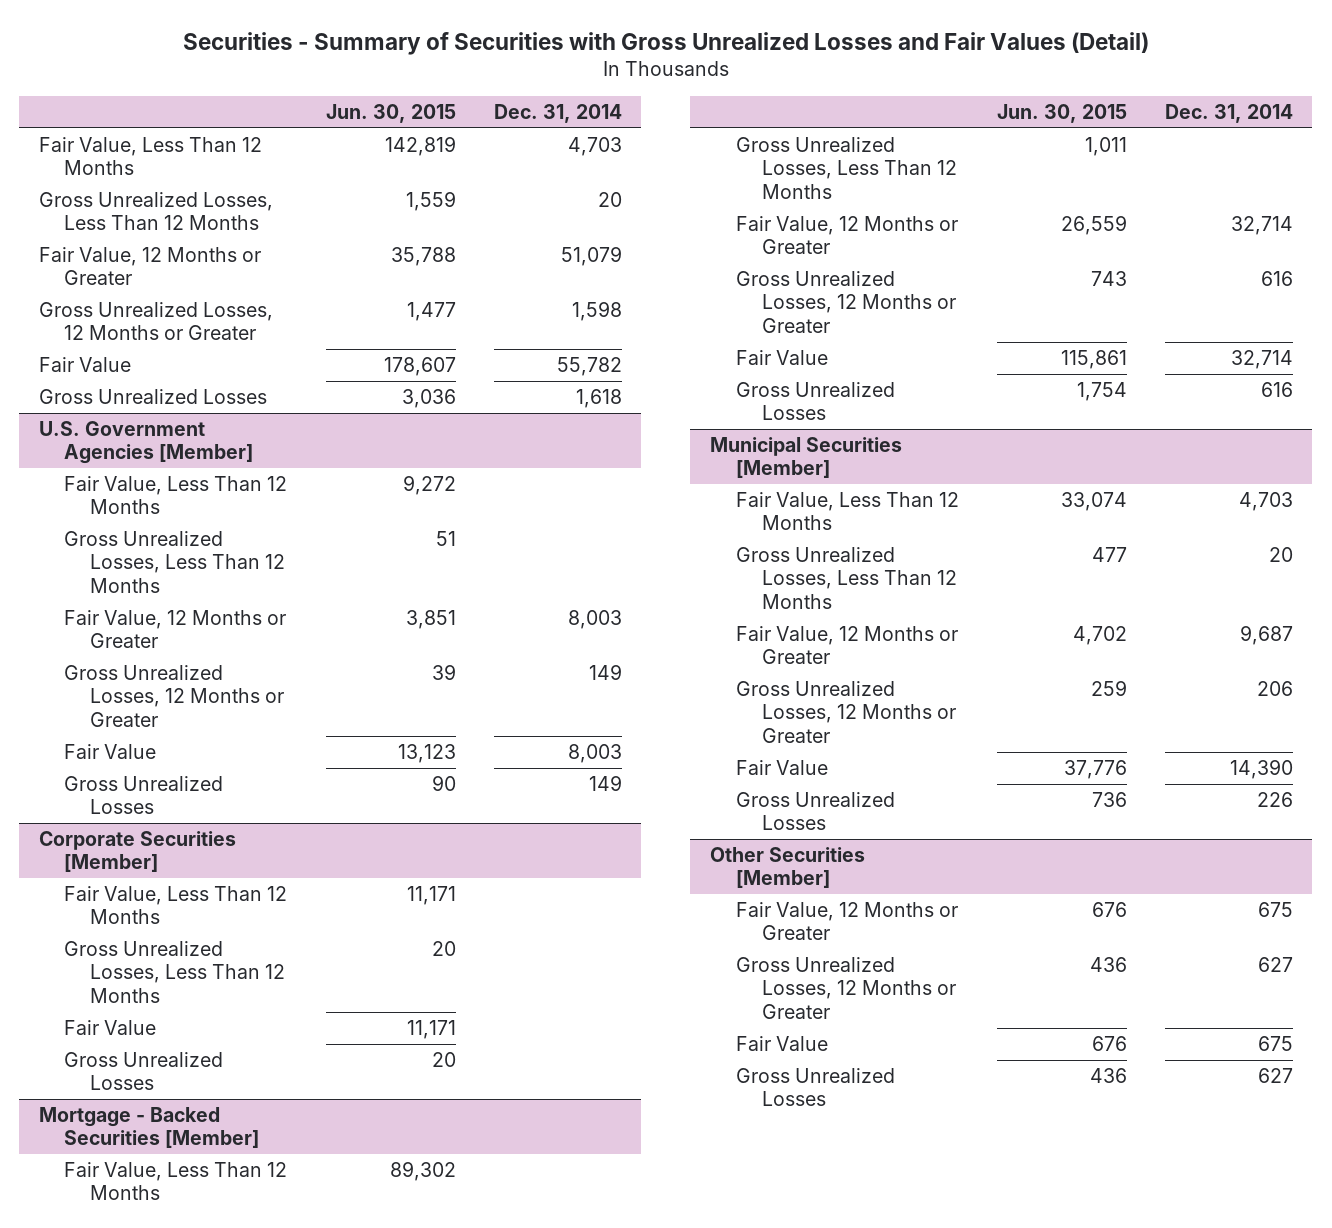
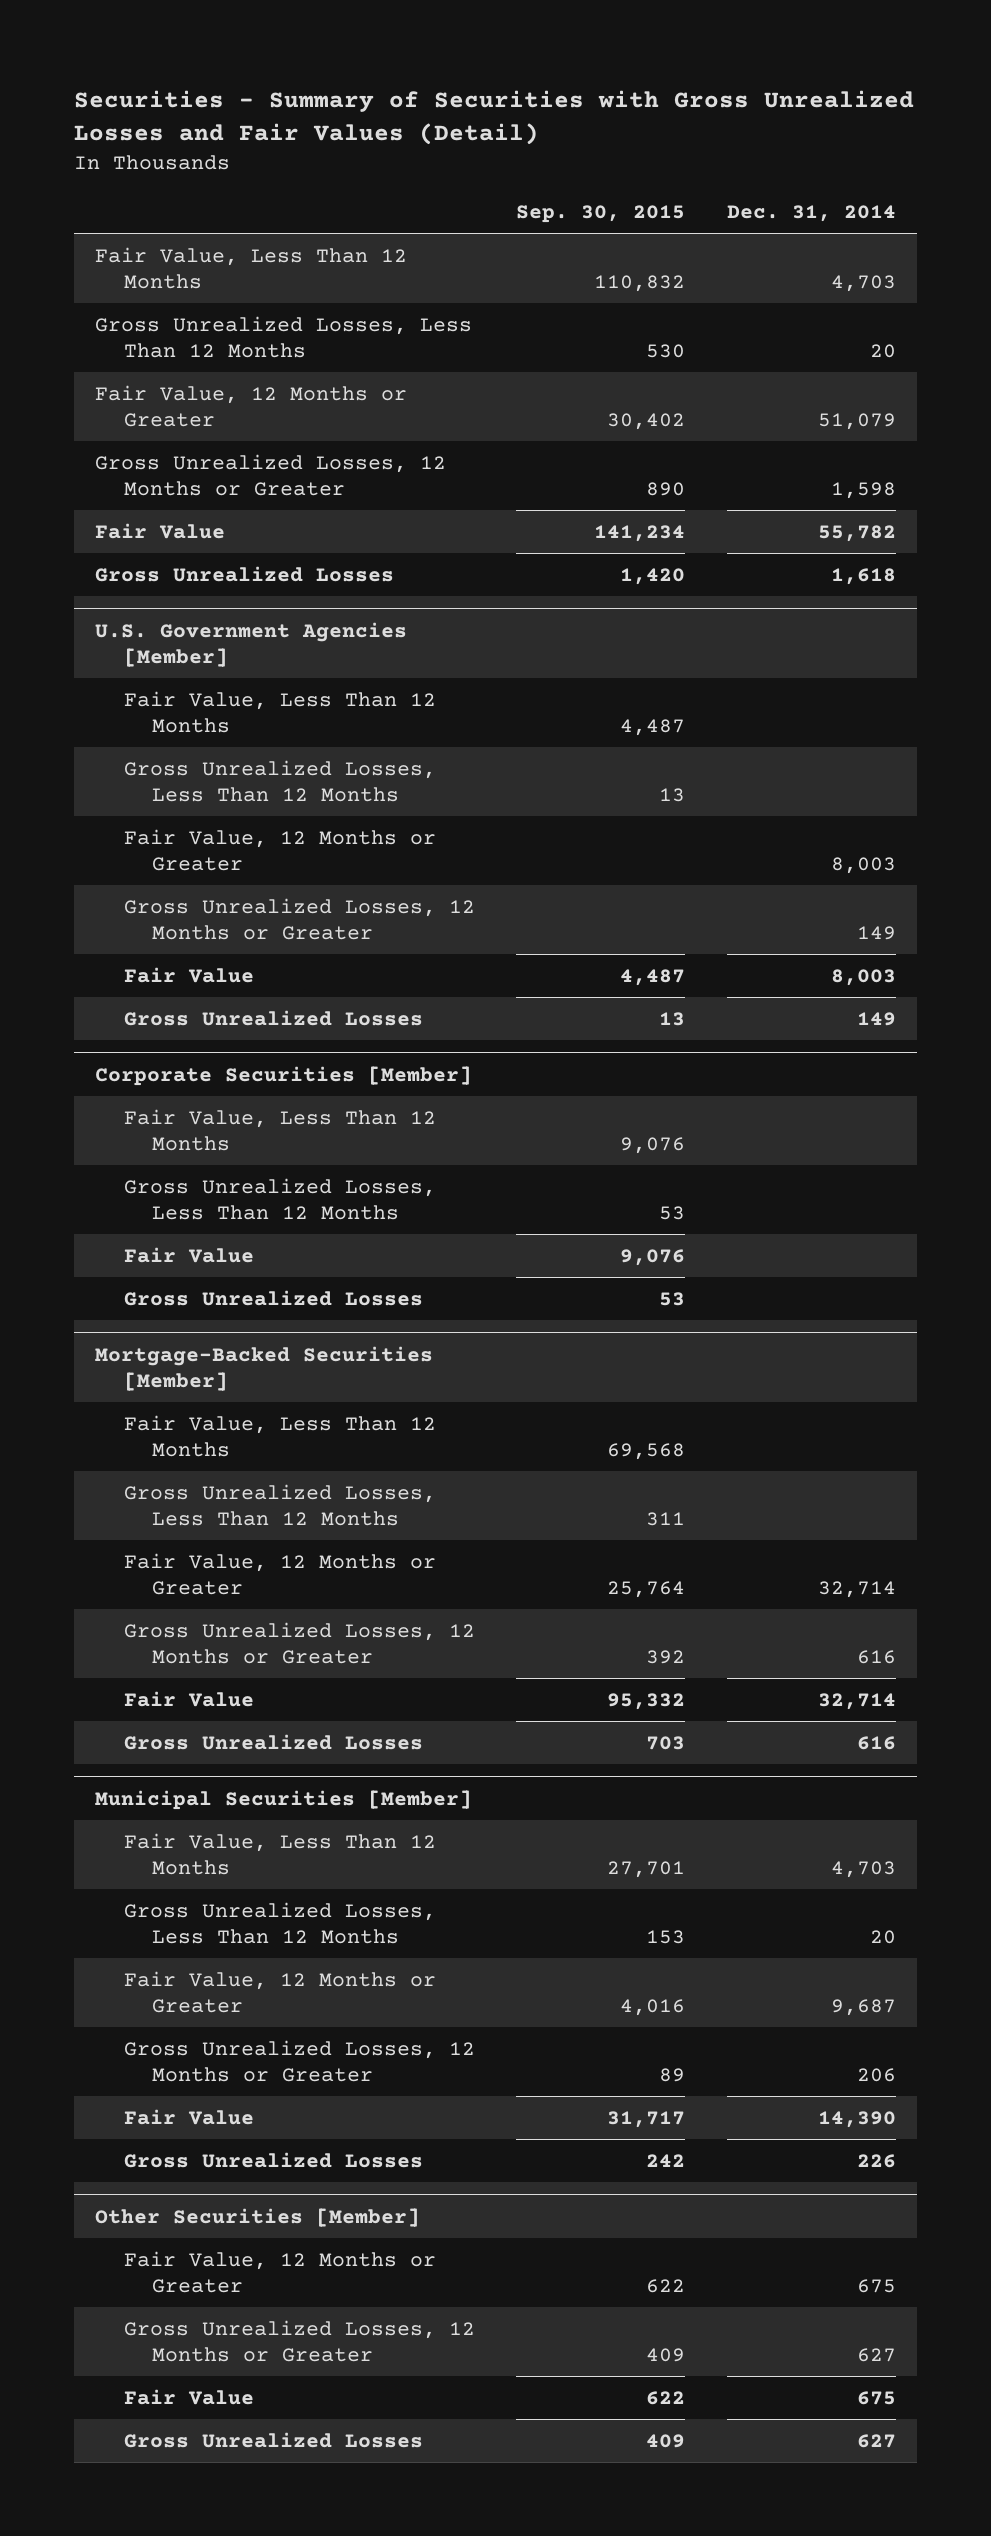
[325,104,456,124] Jun. 30, 2015 -> none
none -> [516,205,686,224] Sep. 30, 2015
[38,1106,260,1149] Mortgage - Backed Securities [Member] -> [95,1345,434,1391] Mortgage-Backed Securities [Member]

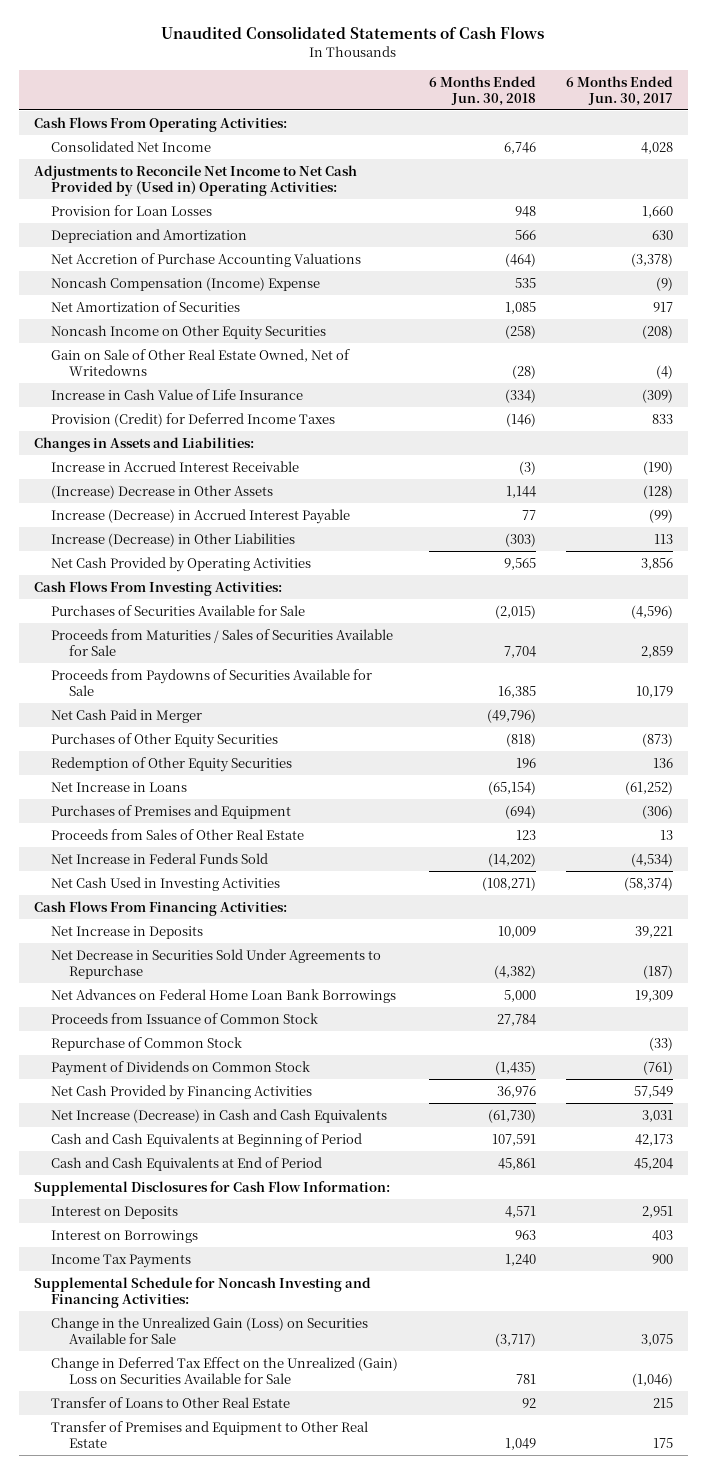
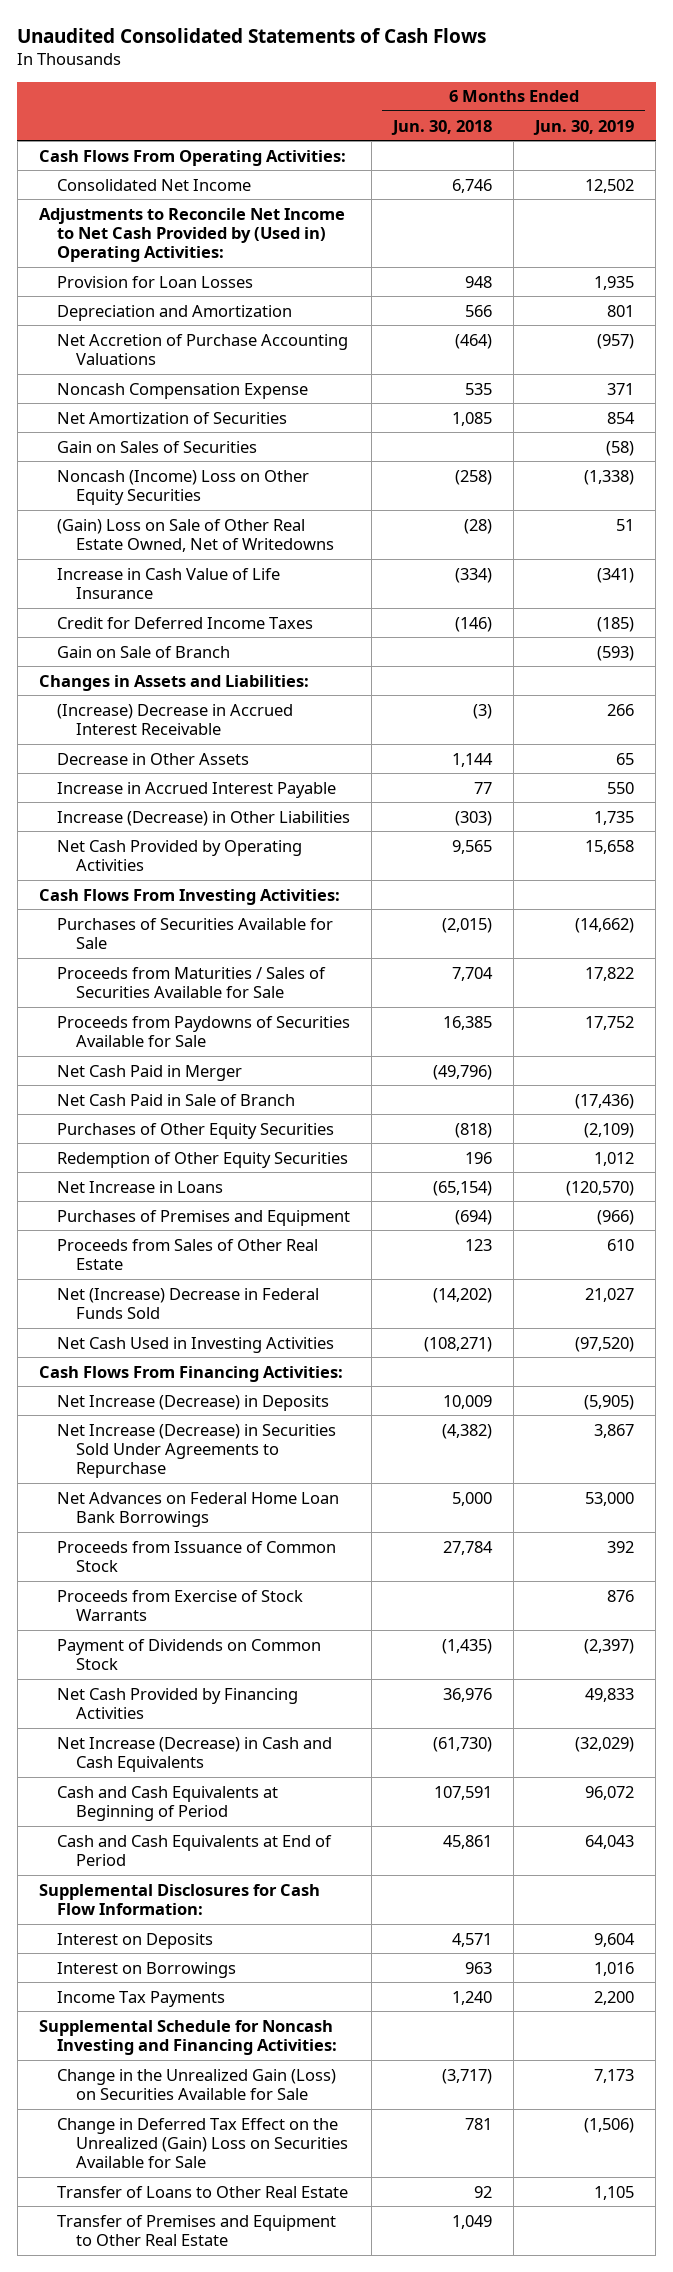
[565,75,673,106] 6 Months Ended Jun. 30, 2017 -> none
none -> [533,119,635,135] Jun. 30, 2019
[51,276,321,291] Noncash Compensation (Income) Expense -> [57,382,309,399] Noncash Compensation Expense
none -> [57,440,258,453] Gain on Sales of Securities
[51,324,327,340] Noncash Income on Other Equity Securities -> [57,469,310,505] Noncash (Income) Loss on Other Equity Securities
[51,348,351,376] Gain on Sale of Other Real Estate Owned, Net of Writedowns -> [57,518,334,552] (Gain) Loss on Sale of Other Real Estate Owned, Net of Writedowns
[51,412,336,427] Provision (Credit) for Deferred Income Taxes -> [57,616,314,629] Credit for Deferred Income Taxes
none -> [57,645,231,658] Gain on Sale of Branch
[51,460,300,472] Increase in Accrued Interest Receivable -> [57,703,294,735] (Increase) Decrease in Accrued Interest Receivable
[51,484,274,499] (Increase) Decrease in Other Assets -> [57,752,250,765] Decrease in Other Assets
[51,508,351,524] Increase (Decrease) in Accrued Interest Payable -> [57,781,337,798] Increase in Accrued Interest Payable
none -> [57,1093,296,1106] Net Cash Paid in Sale of Branch
[51,852,269,864] Net Increase in Federal Funds Sold -> [57,1287,320,1319] Net (Increase) Decrease in Federal Funds Sold
[51,925,204,939] Net Increase in Deposits -> [57,1394,330,1411] Net Increase (Decrease) in Deposits
[51,948,382,979] Net Decrease in Securities Sold Under Agreements to Repurchase -> [57,1423,337,1479] Net Increase (Decrease) in Securities Sold Under Agreements to Repurchase
[51,1036,243,1051] Repurchase of Common Stock -> none
none -> [57,1589,304,1621] Proceeds from Exercise of Stock Warrants

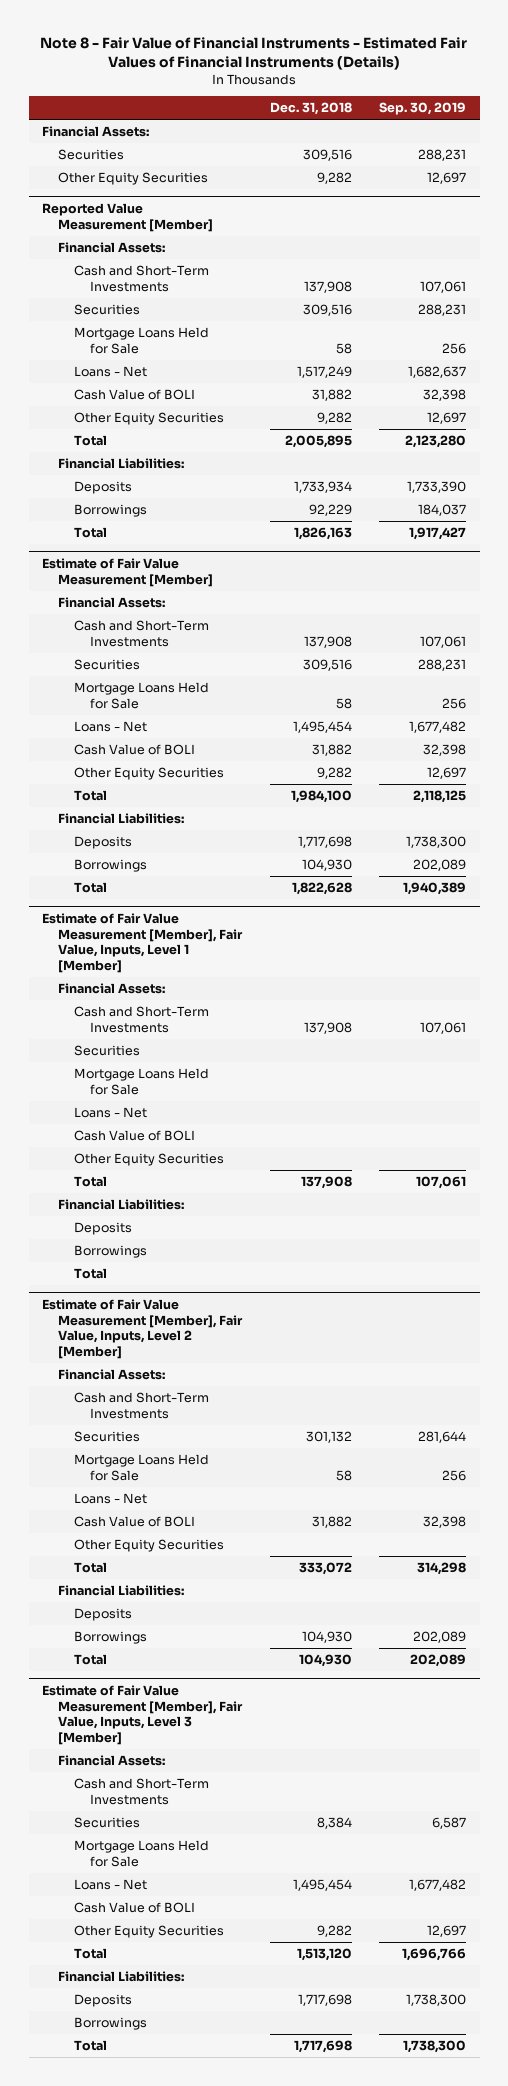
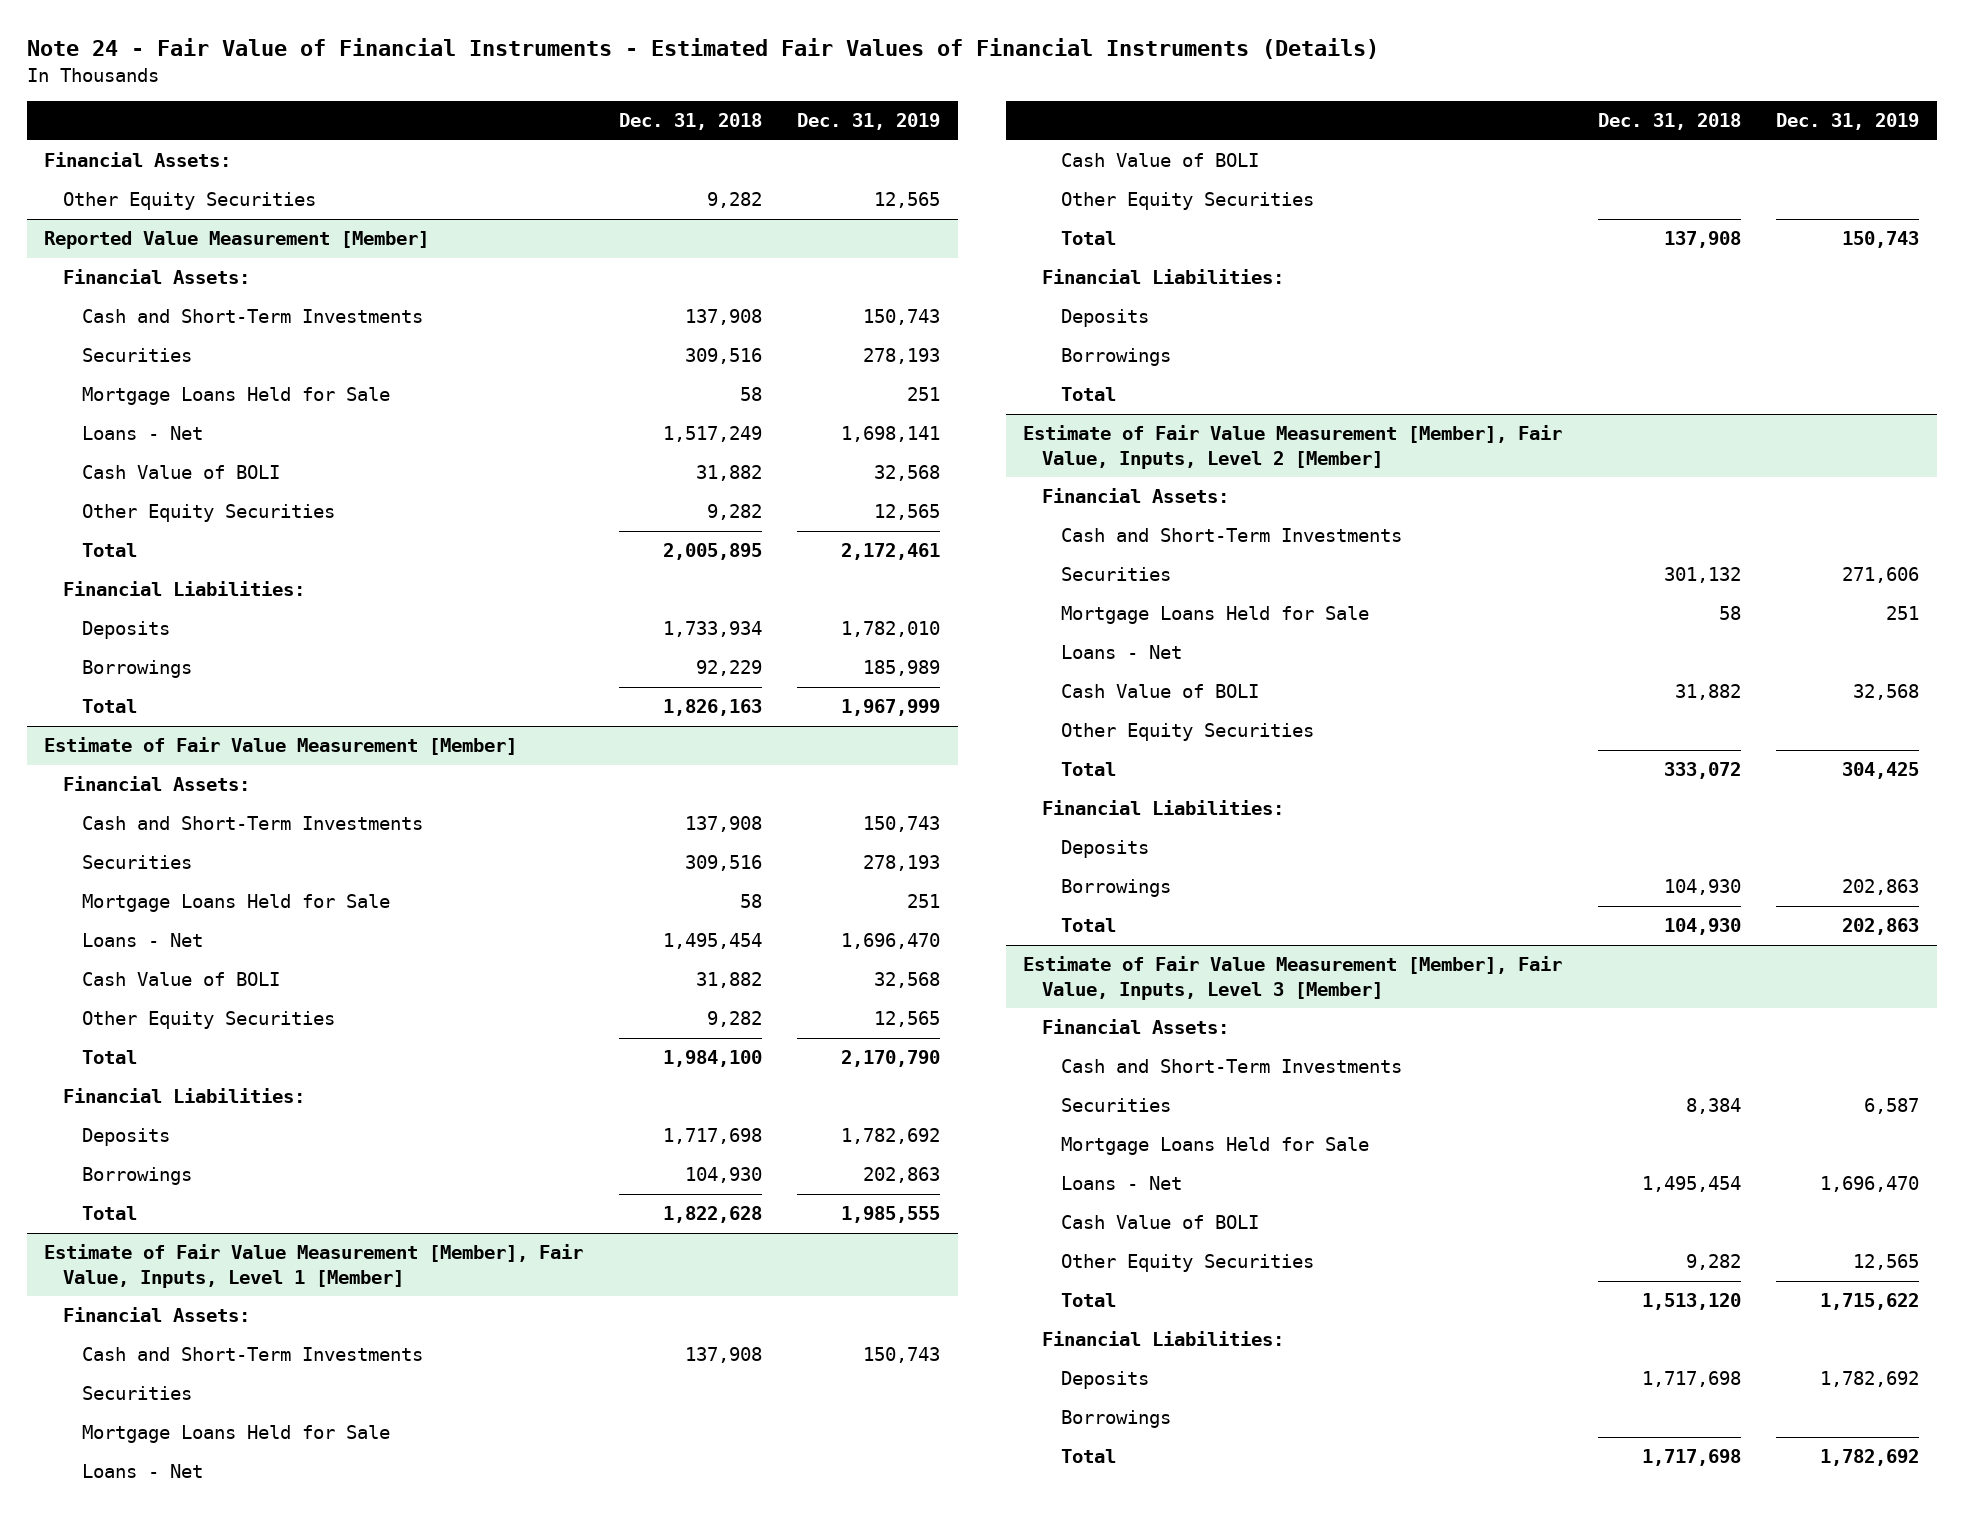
[40,36,468,70] Note 8 - Fair Value of Financial Instruments - Estimated Fair Values of Financial Instruments (Details) -> [26,38,1379,60] Note 24 - Fair Value of Financial Instruments - Estimated Fair Values of Financial Instruments (Details)
[379,102,467,116] Sep. 30, 2019 -> none
none -> [797,113,941,131] Dec. 31, 2019
[58,149,125,161] Securities -> none

